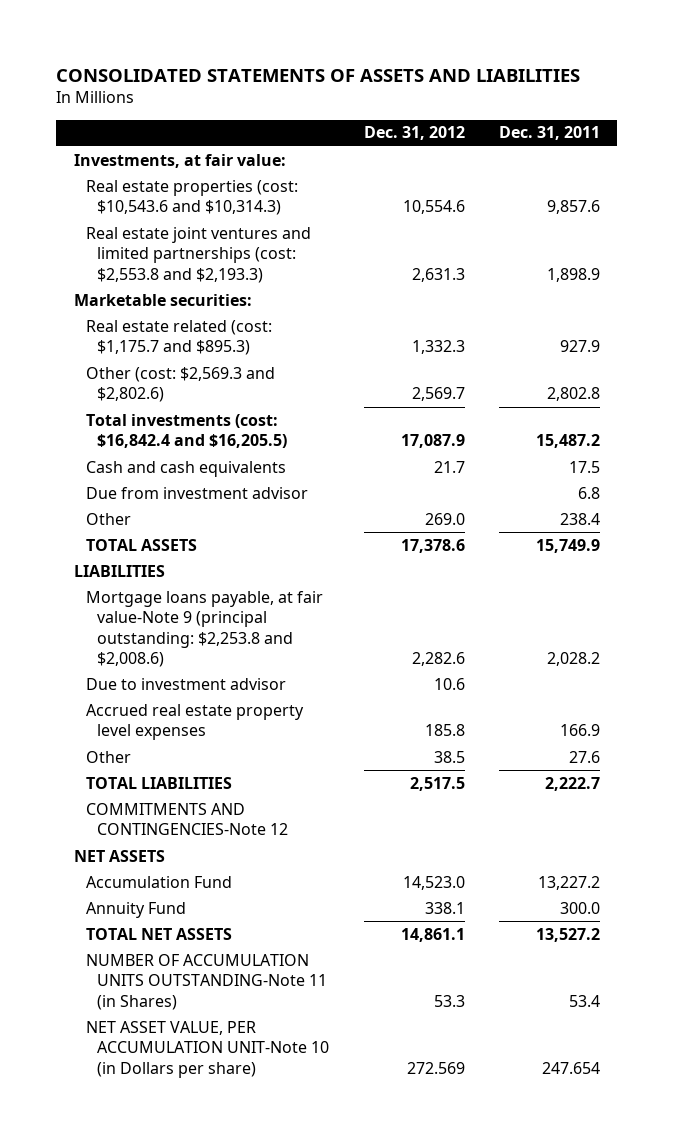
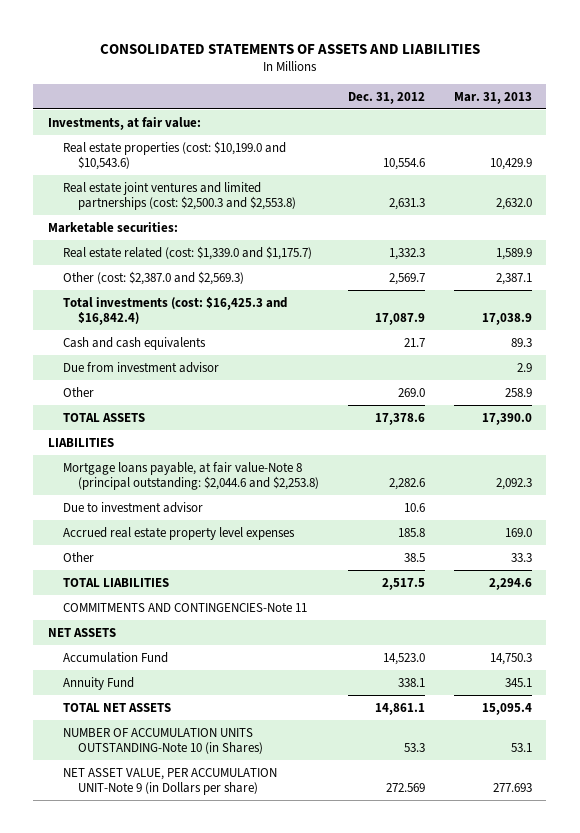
[499,126,601,141] Dec. 31, 2011 -> none
none -> [453,91,532,104] Mar. 31, 2013
[85,179,298,216] Real estate properties (cost: $10,543.6 and $10,314.3) -> [62,140,286,171] Real estate properties (cost: $10,199.0 and $10,543.6)
[85,226,311,283] Real estate joint ventures and limited partnerships (cost: $2,553.8 and $2,193.3) -> [62,181,296,211] Real estate joint ventures and limited partnerships (cost: $2,500.3 and $2,553.8)
[85,319,272,356] Real estate related (cost: $1,175.7 and $895.3) -> [62,245,312,260] Real estate related (cost: $1,339.0 and $1,175.7)
[85,366,275,403] Other (cost: $2,569.3 and $2,802.6) -> [62,270,244,285] Other (cost: $2,387.0 and $2,569.3)
[85,413,288,449] Total investments (cost: $16,842.4 and $16,205.5) -> [62,296,287,326] Total investments (cost: $16,425.3 and $16,842.4)
[85,590,323,668] Mortgage loans payable, at fair value-Note 9 (principal outstanding: $2,253.8 and $2,008.6) -> [62,461,319,491] Mortgage loans payable, at fair value-Note 8 (principal outstanding: $2,044.6 and $2,253.8)
[85,802,289,836] COMMITMENTS AND CONTINGENCIES-Note 12 -> [62,601,307,612] COMMITMENTS AND CONTINGENCIES-Note 11
[85,953,328,1010] NUMBER OF ACCUMULATION UNITS OUTSTANDING-Note 11 (in Shares) -> [62,727,263,755] NUMBER OF ACCUMULATION UNITS OUTSTANDING-Note 10 (in Shares)
[85,1020,330,1078] NET ASSET VALUE, PER ACCUMULATION UNIT-Note 10 (in Dollars per share) -> [62,767,277,796] NET ASSET VALUE, PER ACCUMULATION UNIT-Note 9 (in Dollars per share)

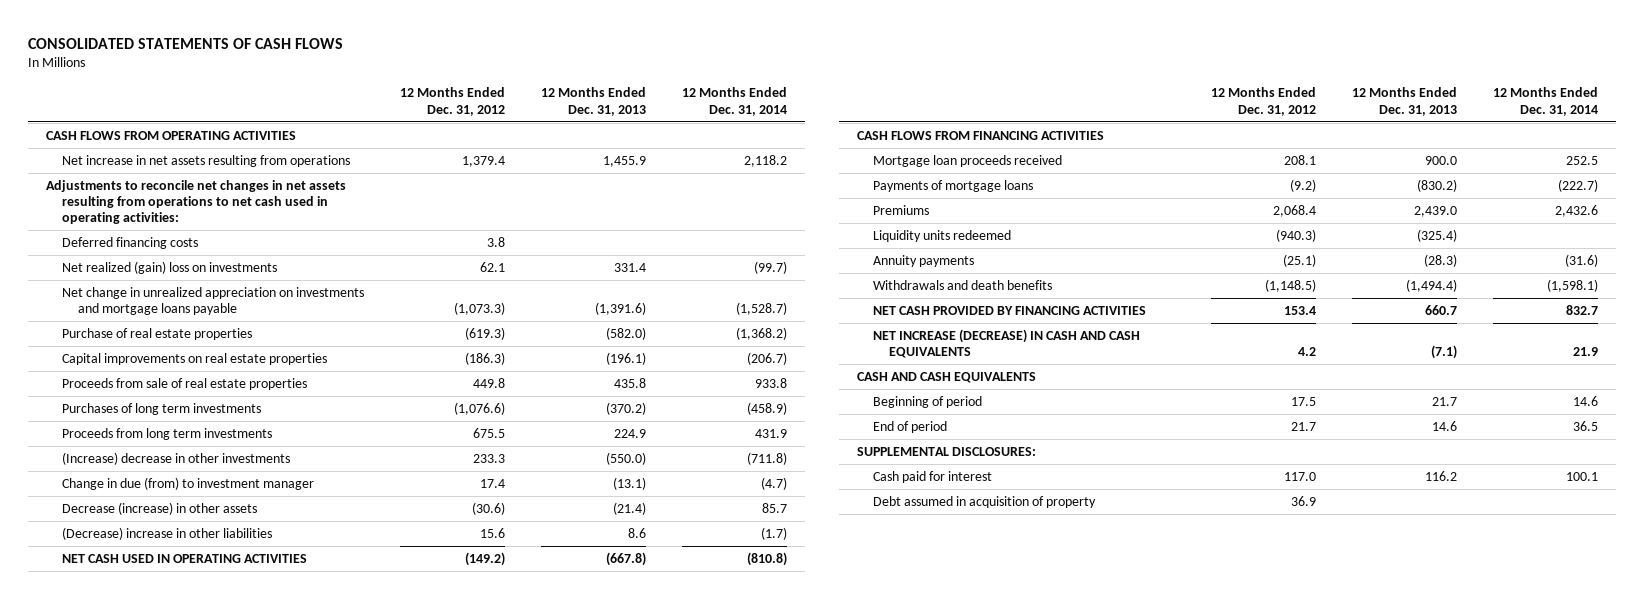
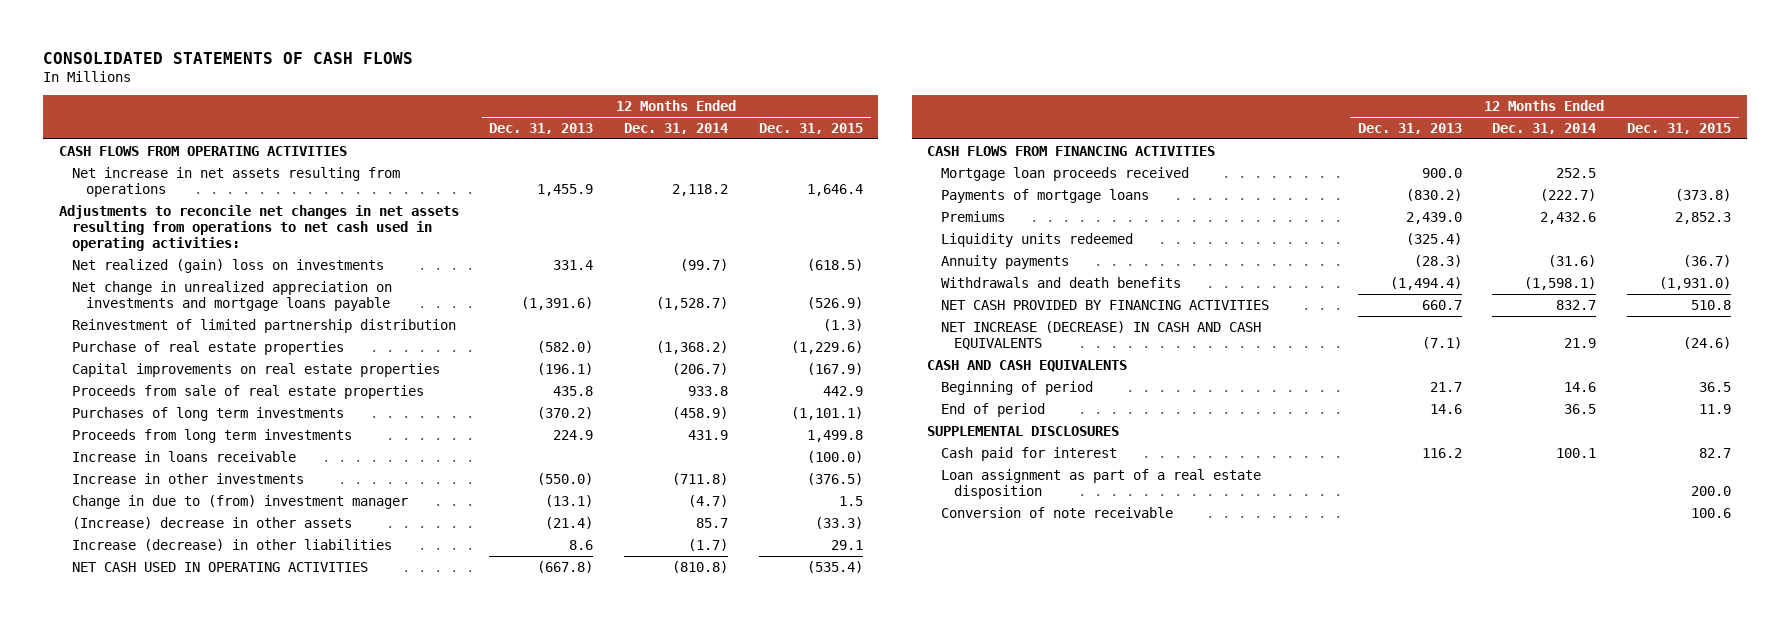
[400,87,506,116] 12 Months Ended Dec. 31, 2012 -> none
none -> [758,122,863,134] Dec. 31, 2015
[62,236,199,249] Deferred financing costs -> none
none -> [72,318,457,333] Reinvestment of limited partnership distribution
none -> [72,450,297,462] Increase in loans receivable
[62,451,291,465] (Increase) decrease in other investments -> [72,472,305,484] Increase in other investments
[62,476,315,490] Change in due (from) to investment manager -> [72,494,409,509] Change in due to (from) investment manager
[62,501,258,515] Decrease (increase) in other assets -> [72,516,353,529] (Increase) decrease in other assets
[62,526,273,540] (Decrease) increase in other liabilities -> [72,538,393,551] Increase (decrease) in other liabilities
[856,446,1036,456] SUPPLEMENTAL DISCLOSURES: -> [926,425,1119,436] SUPPLEMENTAL DISCLOSURES
[872,495,1096,508] Debt assumed in acquisition of property -> none
none -> [940,468,1261,500] Loan assignment as part of a real estate disposition
none -> [940,506,1173,518] Conversion of note receivable

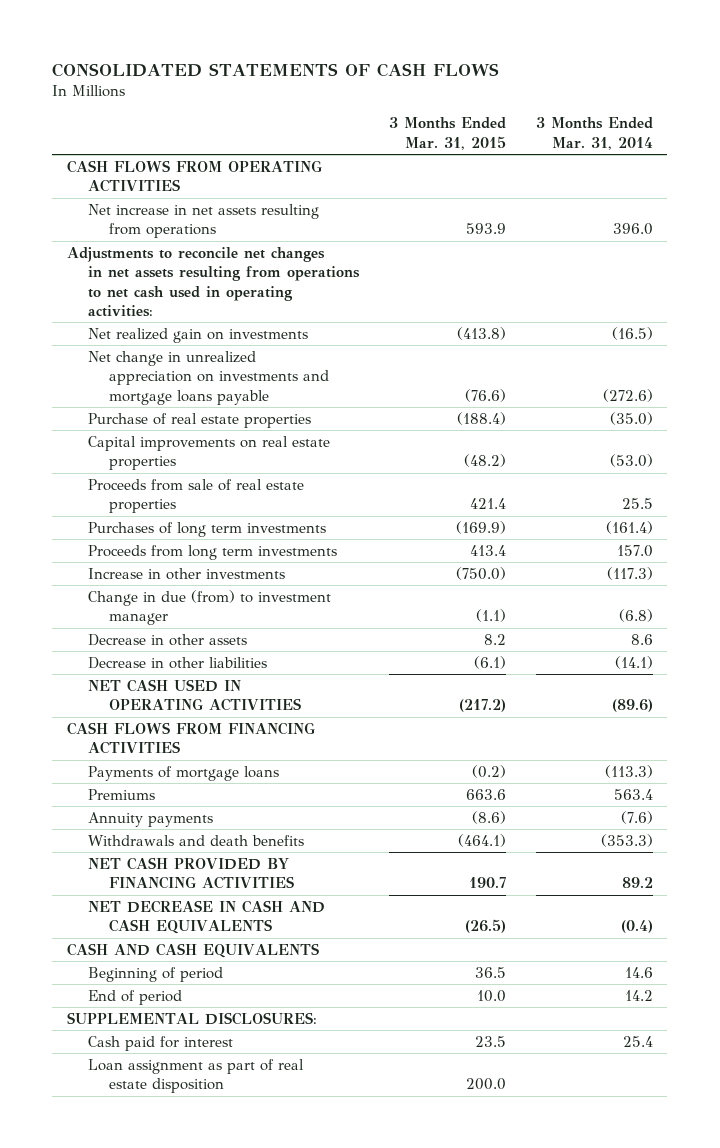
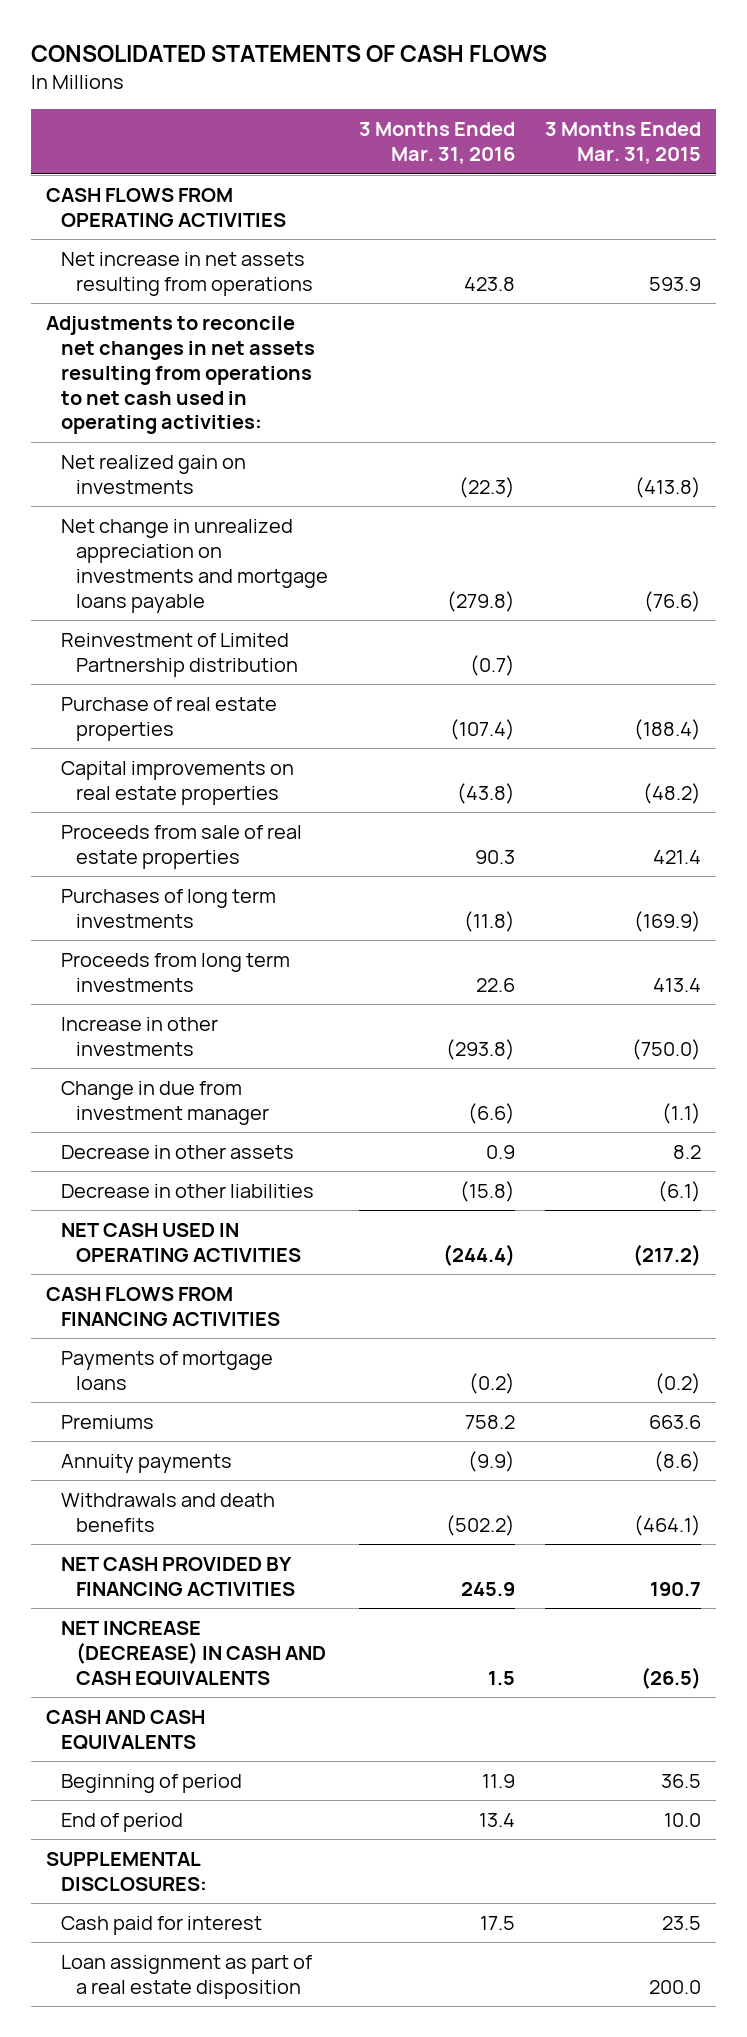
[535,117,653,150] 3 Months Ended Mar. 31, 2014 -> none
none -> [358,122,515,165] 3 Months Ended Mar. 31, 2016
none -> [61,633,299,677] Reinvestment of Limited Partnership distribution
[88,589,332,626] Change in due (from) to investment manager -> [61,1081,270,1125] Change in due from investment manager
[88,899,326,935] NET DECREASE IN CASH AND CASH EQUIVALENTS -> [61,1621,327,1686] NET INCREASE (DECREASE) IN CASH AND CASH EQUIVALENTS
[88,1058,305,1094] Loan assignment as part of real estate disposition -> [61,1955,313,1999] Loan assignment as part of a real estate disposition

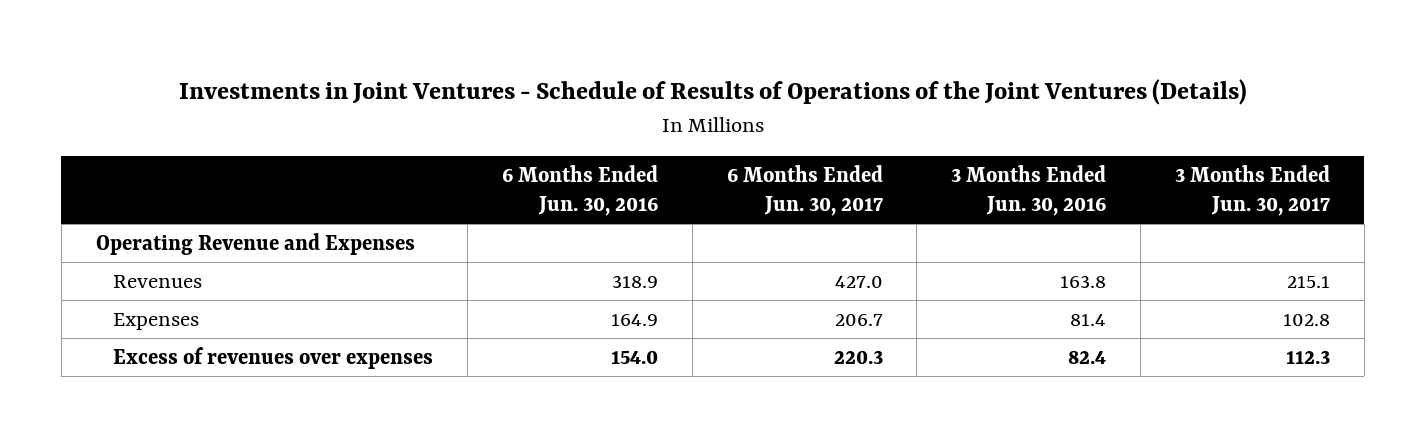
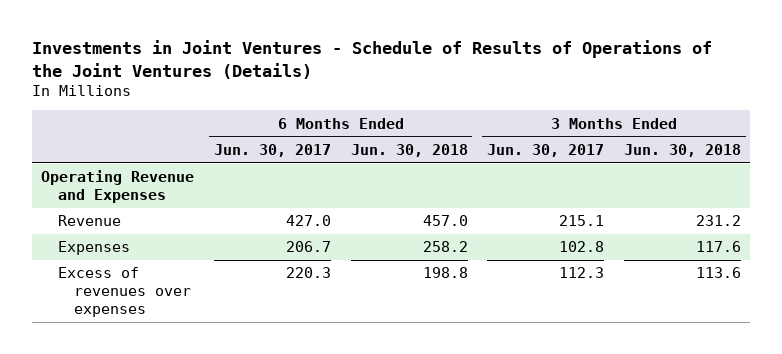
[501,164,658,217] 6 Months Ended Jun. 30, 2016 -> none
[951,164,1107,217] 3 Months Ended Jun. 30, 2016 -> none
none -> [350,144,468,158] Jun. 30, 2018
none -> [623,144,741,158] Jun. 30, 2018
[112,275,202,289] Revenues -> [57,215,121,227] Revenue

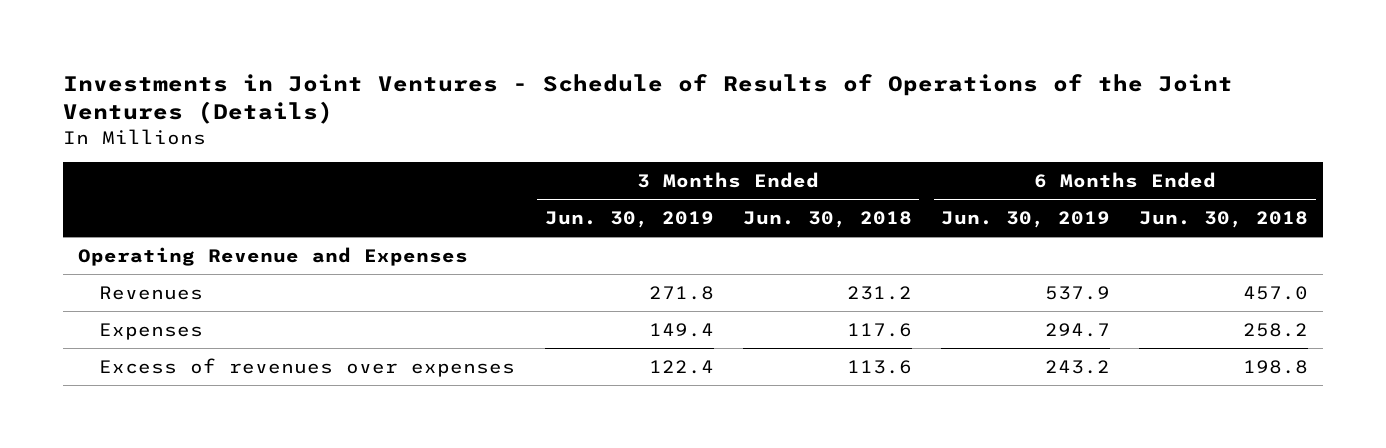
[214,144,332,158] Jun. 30, 2017 -> none
[487,144,605,158] Jun. 30, 2017 -> none
none -> [544,211,714,229] Jun. 30, 2019
none -> [941,211,1111,229] Jun. 30, 2019
[57,215,121,227] Revenue -> [99,285,204,300] Revenues

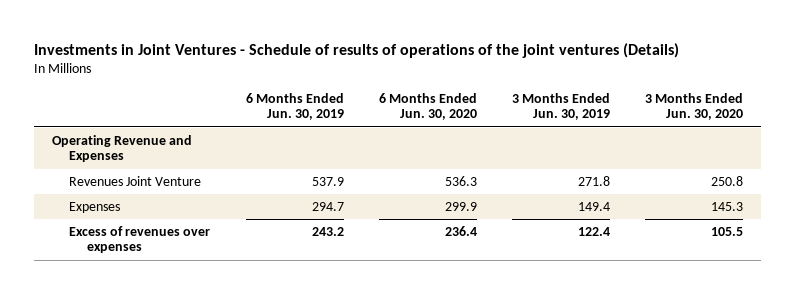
[62,74,1233,125] Investments in Joint Ventures - Schedule of Results of Operations of the Joint Ventures (Details) -> [34,42,680,58] Investments in Joint Ventures - Schedule of results of operations of the joint ventures (Details)
[742,211,912,229] Jun. 30, 2018 -> none
[1139,211,1309,229] Jun. 30, 2018 -> none
none -> [378,93,477,121] 6 Months Ended Jun. 30, 2020
none -> [645,93,744,121] 3 Months Ended Jun. 30, 2020
[99,285,204,300] Revenues -> [69,175,202,186] Revenues Joint Venture

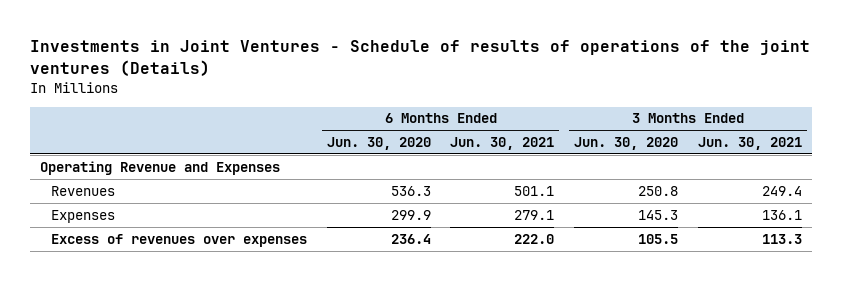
[245,93,344,121] 6 Months Ended Jun. 30, 2019 -> none
[512,93,611,121] 3 Months Ended Jun. 30, 2019 -> none
none -> [450,136,555,150] Jun. 30, 2021
none -> [697,136,802,150] Jun. 30, 2021
[69,175,202,186] Revenues Joint Venture -> [50,185,115,196] Revenues

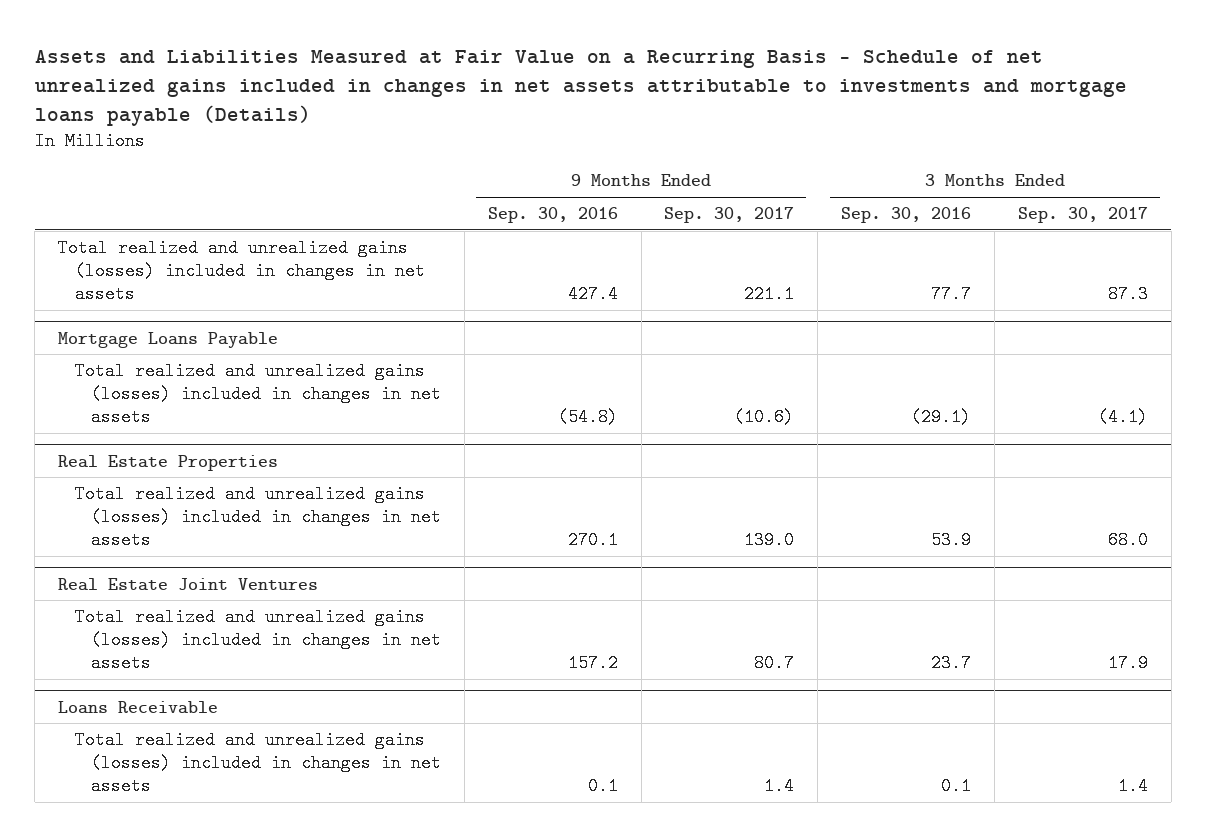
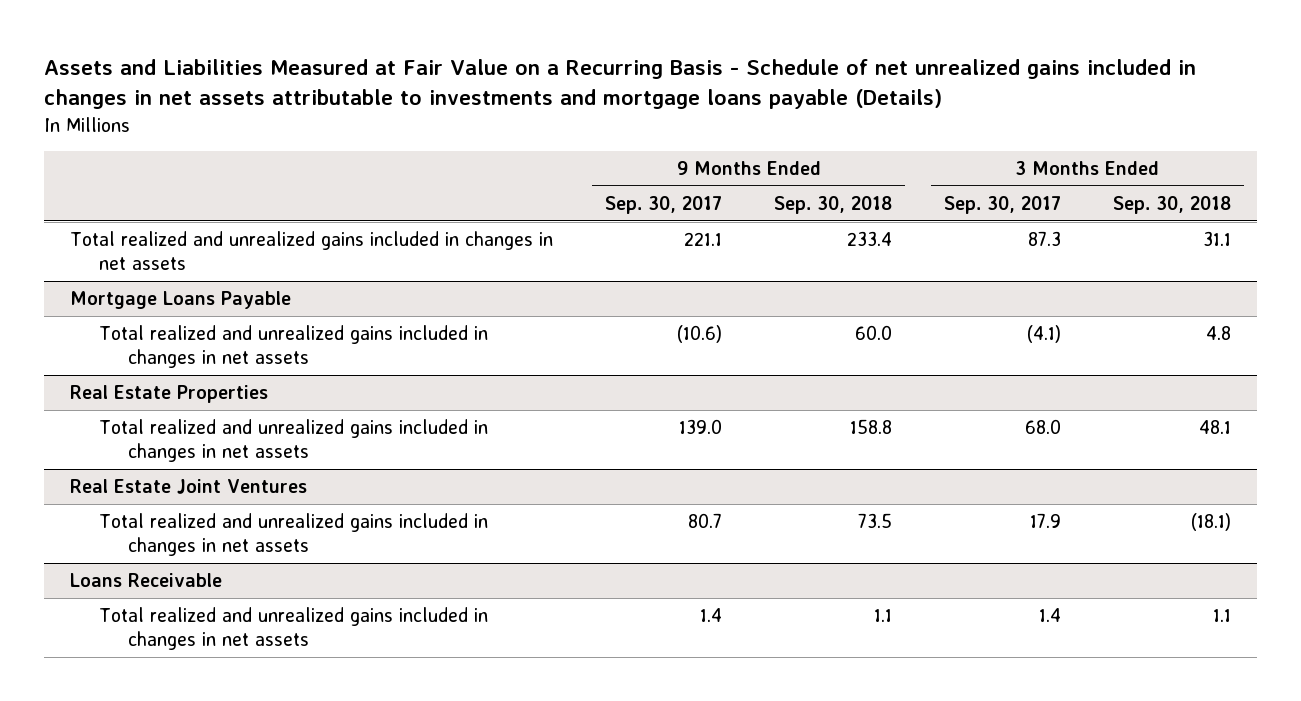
[487,206,618,223] Sep. 30, 2016 -> none
[841,206,972,223] Sep. 30, 2016 -> none
none -> [774,195,893,214] Sep. 30, 2018
none -> [1112,195,1231,214] Sep. 30, 2018
[58,238,425,304] Total realized and unrealized gains (losses) included in changes in net assets -> [70,231,554,271] Total realized and unrealized gains included in changes in net assets
[74,361,441,427] Total realized and unrealized gains (losses) included in changes in net assets -> [99,325,489,369] Total realized and unrealized gains included in changes in net assets
[74,484,441,550] Total realized and unrealized gains (losses) included in changes in net assets -> [99,419,489,463] Total realized and unrealized gains included in changes in net assets
[74,607,441,673] Total realized and unrealized gains (losses) included in changes in net assets -> [99,513,489,557] Total realized and unrealized gains included in changes in net assets
[74,730,441,796] Total realized and unrealized gains (losses) included in changes in net assets -> [99,607,489,651] Total realized and unrealized gains included in changes in net assets

